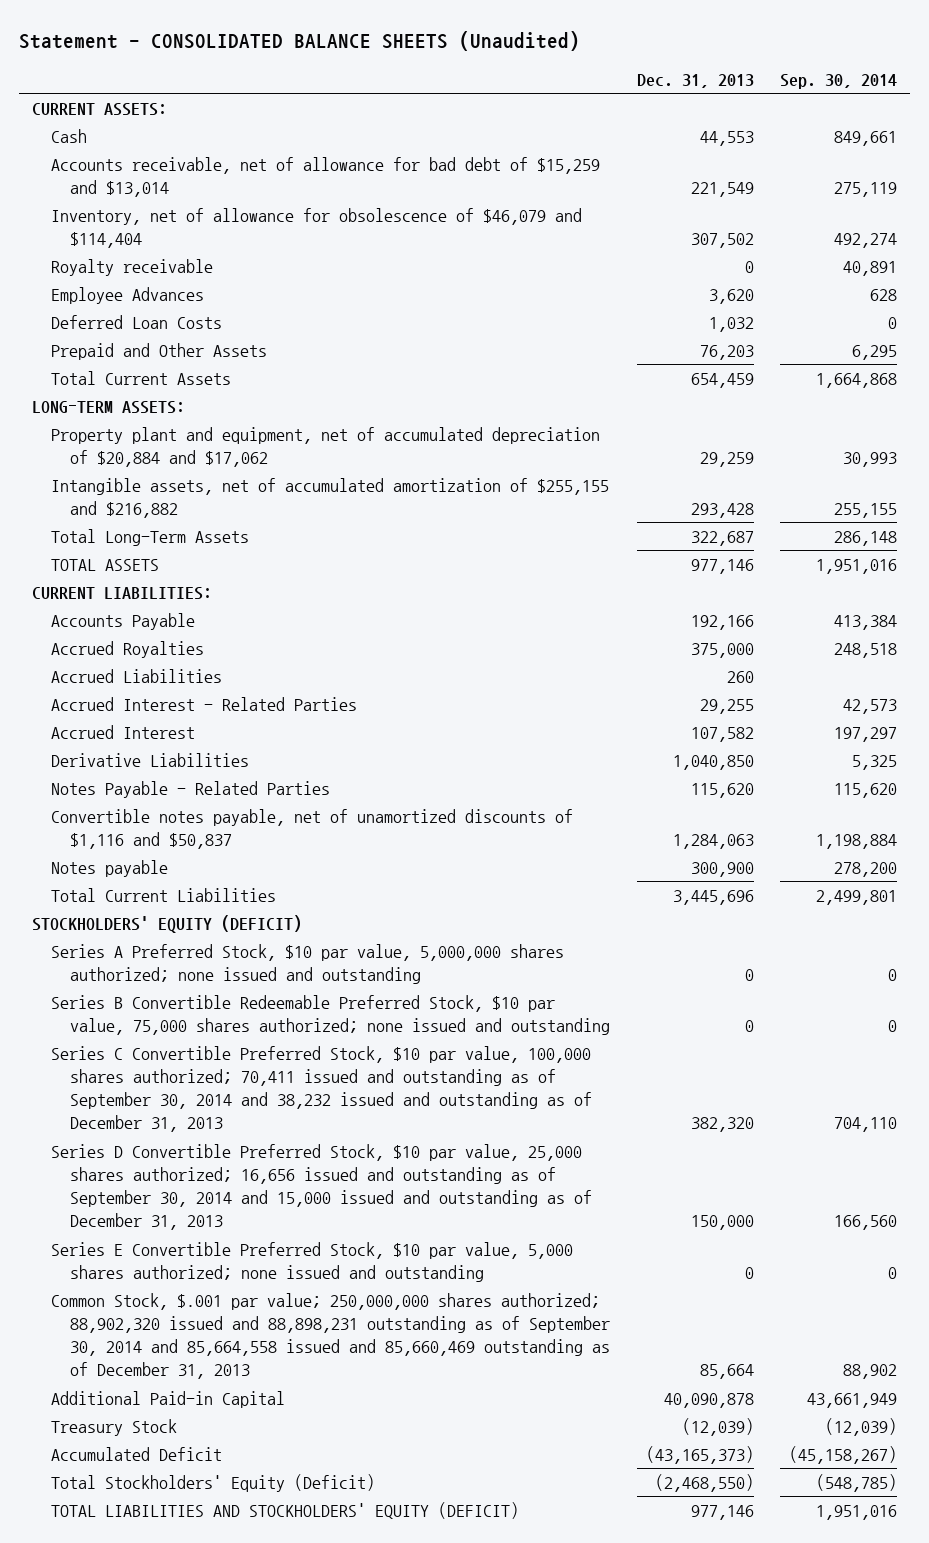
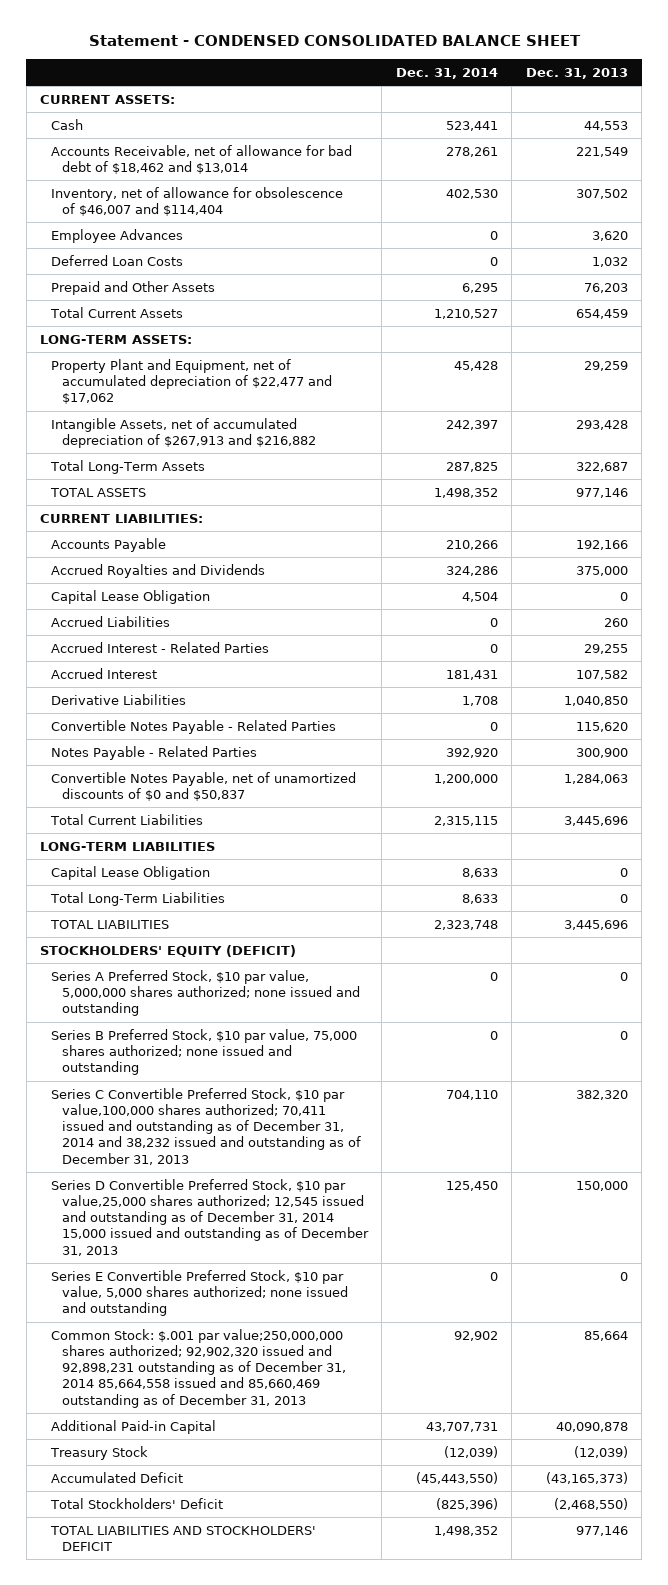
[18,30,580,51] Statement - CONSOLIDATED BALANCE SHEETS (Unaudited) -> [89,35,582,47] Statement - CONDENSED CONSOLIDATED BALANCE SHEET
[779,73,897,89] Sep. 30, 2014 -> none
none -> [395,67,498,79] Dec. 31, 2014
[51,258,214,276] Royalty receivable -> none
[51,156,601,198] Accounts receivable, net of allowance for bad debt of $15,259 and $13,014 -> [51,144,353,174] Accounts Receivable, net of allowance for bad debt of $18,462 and $13,014
[51,207,583,249] Inventory, net of allowance for obsolescence of $46,079 and $114,404 -> [51,186,344,216] Inventory, net of allowance for obsolescence of $46,007 and $114,404
[51,426,601,468] Property plant and equipment, net of accumulated depreciation of $20,884 and $17,062 -> [51,358,332,405] Property Plant and Equipment, net of accumulated depreciation of $22,477 and $17,062
[51,477,610,519] Intangible assets, net of accumulated amortization of $255,155 and $216,882 -> [51,417,316,448] Intangible Assets, net of accumulated depreciation of $267,913 and $216,882
[51,640,205,658] Accrued Royalties -> [51,563,266,578] Accrued Royalties and Dividends
none -> [51,589,211,604] Capital Lease Obligation
[51,859,169,877] Notes payable -> none
none -> [51,719,337,734] Convertible Notes Payable - Related Parties
[690,782,754,798] 115,620 -> [575,747,628,758] 300,900
[51,808,574,850] Convertible notes payable, net of unamortized discounts of $1,116 and $50,837 -> [51,771,357,801] Convertible Notes Payable, net of unamortized discounts of $0 and $50,837
none -> [40,841,216,851] LONG-TERM LIABILITIES
none -> [51,865,211,880] Capital Lease Obligation
none -> [50,891,226,906] Total Long-Term Liabilities
none -> [50,919,170,929] TOTAL LIABILITIES
[51,994,611,1036] Series B Convertible Redeemable Preferred Stock, $10 par value, 75,000 shares authorized; none issued and outstanding -> [51,1028,358,1076] Series B Preferred Stock, $10 par value, 75,000 shares authorized; none issued and outstanding
[51,1045,593,1133] Series C Convertible Preferred Stock, $10 par value, 100,000 shares authorized; 70,411 issued and outstanding as of September 30, 2014 and 38,232 issued and outstanding as of December 31, 2013 -> [51,1087,361,1165] Series C Convertible Preferred Stock, $10 par value,100,000 shares authorized; 70,411 issued and outstanding as of December 31, 2014 and 38,232 issued and outstanding as of December 31, 2013
[51,1143,593,1231] Series D Convertible Preferred Stock, $10 par value, 25,000 shares authorized; 16,656 issued and outstanding as of September 30, 2014 and 15,000 issued and outstanding as of December 31, 2013 -> [51,1178,369,1256] Series D Convertible Preferred Stock, $10 par value,25,000 shares authorized; 12,545 issued and outstanding as of December 31, 2014 15,000 issued and outstanding as of December 31, 2013
[51,1292,611,1380] Common Stock, $.001 par value; 250,000,000 shares authorized; 88,902,320 issued and 88,898,231 outstanding as of September 30, 2014 and 85,664,558 issued and 85,660,469 outstanding as of December 31, 2013 -> [51,1328,346,1408] Common Stock: $.001 par value;250,000,000 shares authorized; 92,902,320 issued and 92,898,231 outstanding as of December 31, 2014 85,664,558 issued and 85,660,469 outstanding as of December 31, 2013
[51,1473,376,1492] Total Stockholders' Equity (Deficit) -> [50,1497,224,1509] Total Stockholders' Deficit
[51,1501,520,1519] TOTAL LIABILITIES AND STOCKHOLDERS' EQUITY (DEFICIT) -> [50,1525,317,1551] TOTAL LIABILITIES AND STOCKHOLDERS' DEFICIT

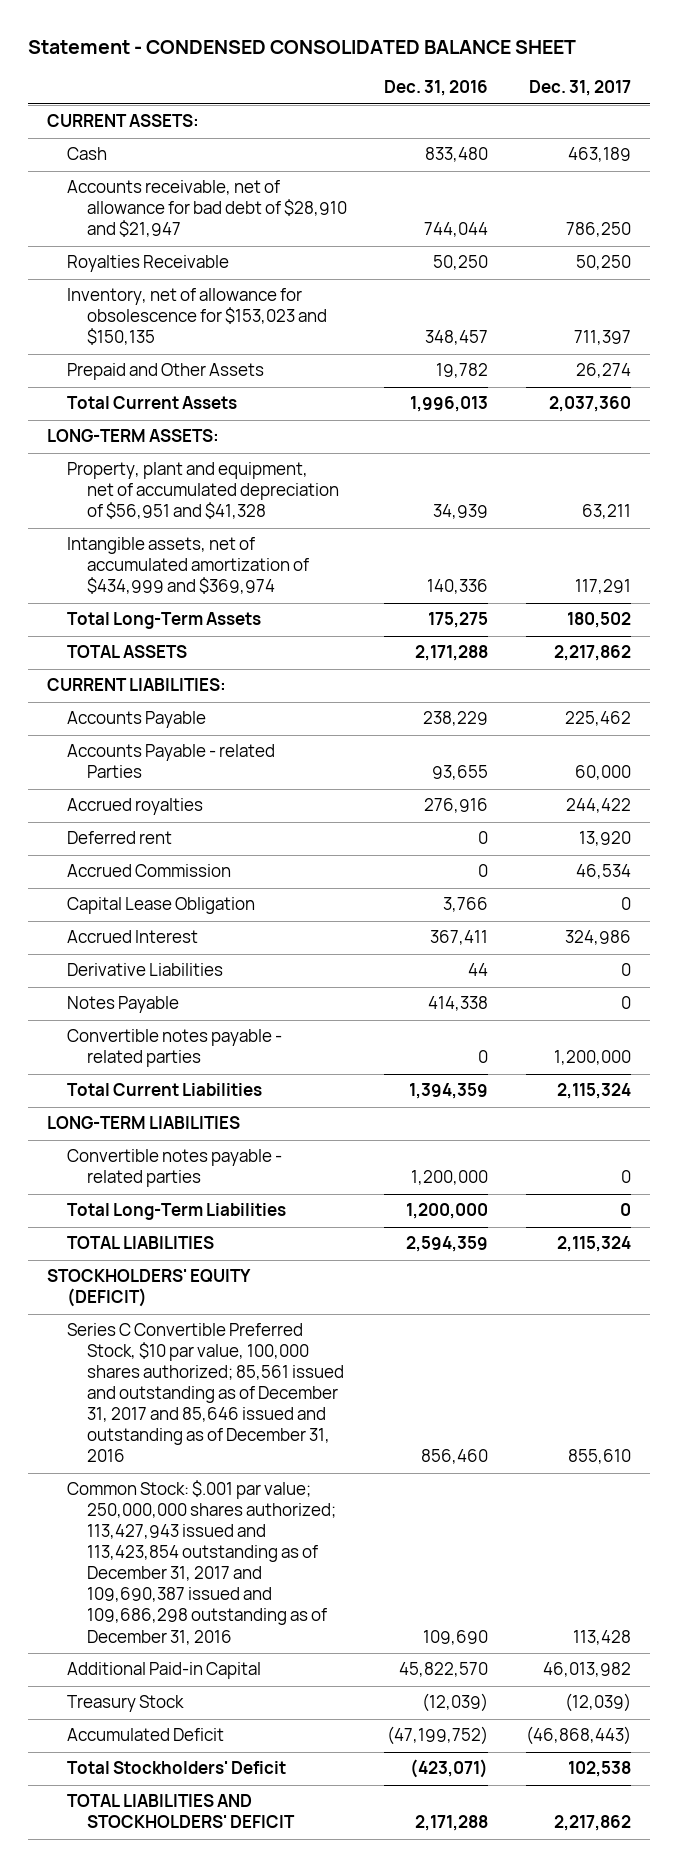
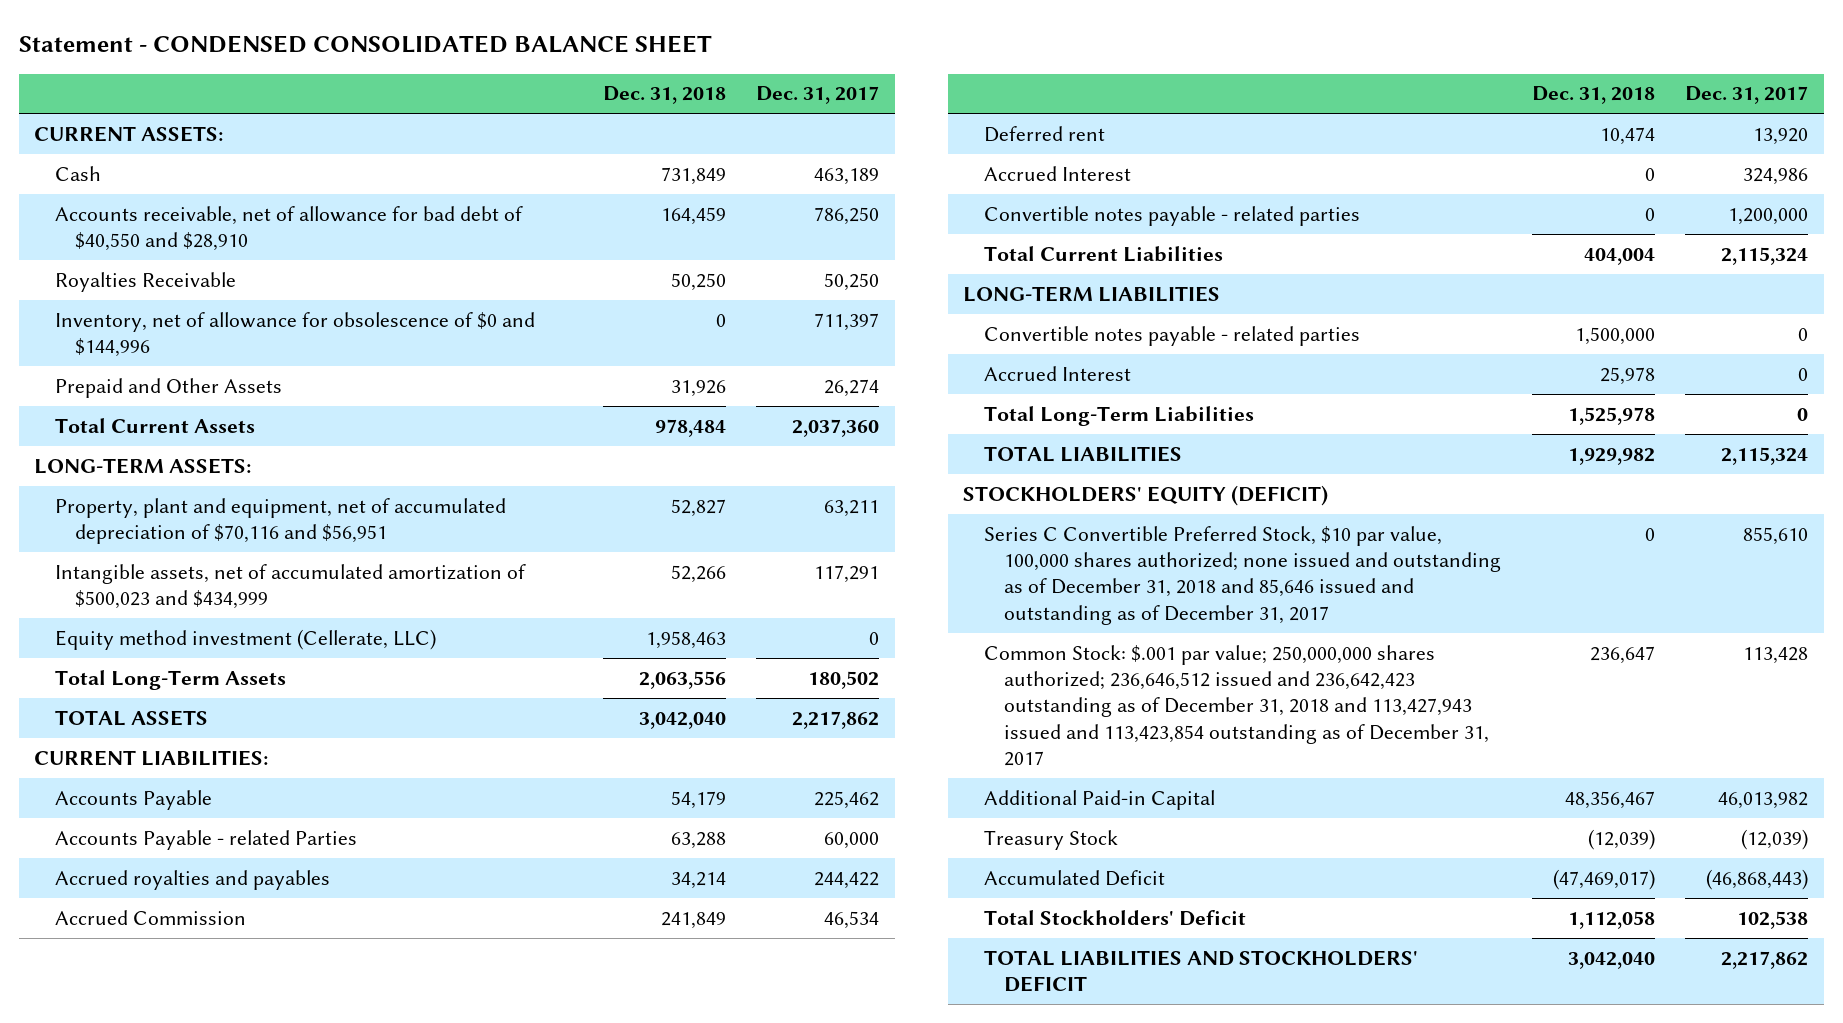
[384,80,489,97] Dec. 31, 2016 -> none
none -> [602,86,726,105] Dec. 31, 2018
[66,180,347,238] Accounts receivable, net of allowance for bad debt of $28,910 and $21,947 -> [54,205,523,252] Accounts receivable, net of allowance for bad debt of $40,550 and $28,910
[66,288,327,346] Inventory, net of allowance for obsolescence for $153,023 and $150,135 -> [54,311,535,358] Inventory, net of allowance for obsolescence of $0 and $144,996
[66,462,339,520] Property, plant and equipment, net of accumulated depreciation of $56,951 and $41,328 -> [54,497,506,545] Property, plant and equipment, net of accumulated depreciation of $70,116 and $56,951
[66,537,309,595] Intangible assets, net of accumulated amortization of $434,999 and $369,974 -> [54,563,526,610] Intangible assets, net of accumulated amortization of $500,023 and $434,999
none -> [54,628,436,650] Equity method investment (Cellerate, LLC)
[66,798,203,816] Accrued royalties -> [54,869,330,890] Accrued royalties and payables
[66,897,255,915] Capital Lease Obligation -> none
[66,831,172,845] Deferred rent -> [983,125,1105,142] Deferred rent
[66,963,223,977] Derivative Liabilities -> none
[66,996,179,1014] Notes Payable -> none
none -> [983,365,1131,381] Accrued Interest
[66,1323,344,1463] Series C Convertible Preferred Stock, $10 par value, 100,000 shares authorized; 85,561 issued and outstanding as of December 31, 2017 and 85,646 issued and outstanding as of December 31, 2016 -> [983,525,1501,625] Series C Convertible Preferred Stock, $10 par value, 100,000 shares authorized; none issued and outstanding as of December 31, 2018 and 85,646 issued and outstanding as of December 31, 2017
[66,1480,336,1645] Common Stock: $.001 par value; 250,000,000 shares authorized; 113,427,943 issued and 113,423,854 outstanding as of December 31, 2017 and 109,690,387 issued and 109,686,298 outstanding as of December 31, 2016 -> [983,644,1489,766] Common Stock: $.001 par value; 250,000,000 shares authorized; 236,646,512 issued and 236,642,423 outstanding as of December 31, 2018 and 113,427,943 issued and 113,423,854 outstanding as of December 31, 2017

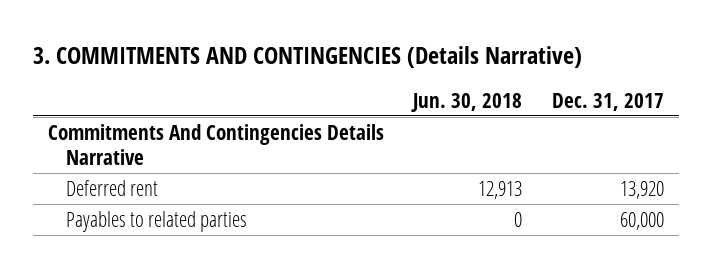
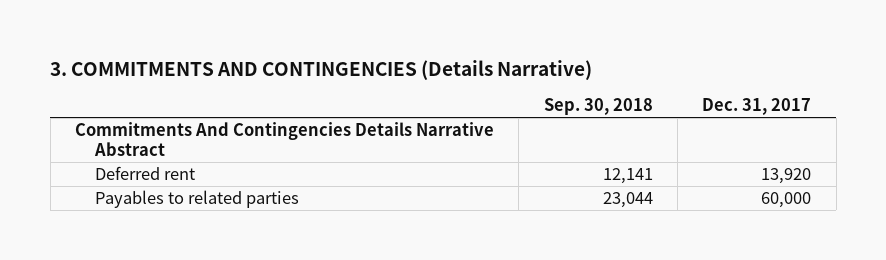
[411,92,523,112] Jun. 30, 2018 -> none
none -> [543,97,653,115] Sep. 30, 2018
[47,123,384,165] Commitments And Contingencies Details Narrative -> [74,122,494,156] Commitments And Contingencies Details Narrative Abstract

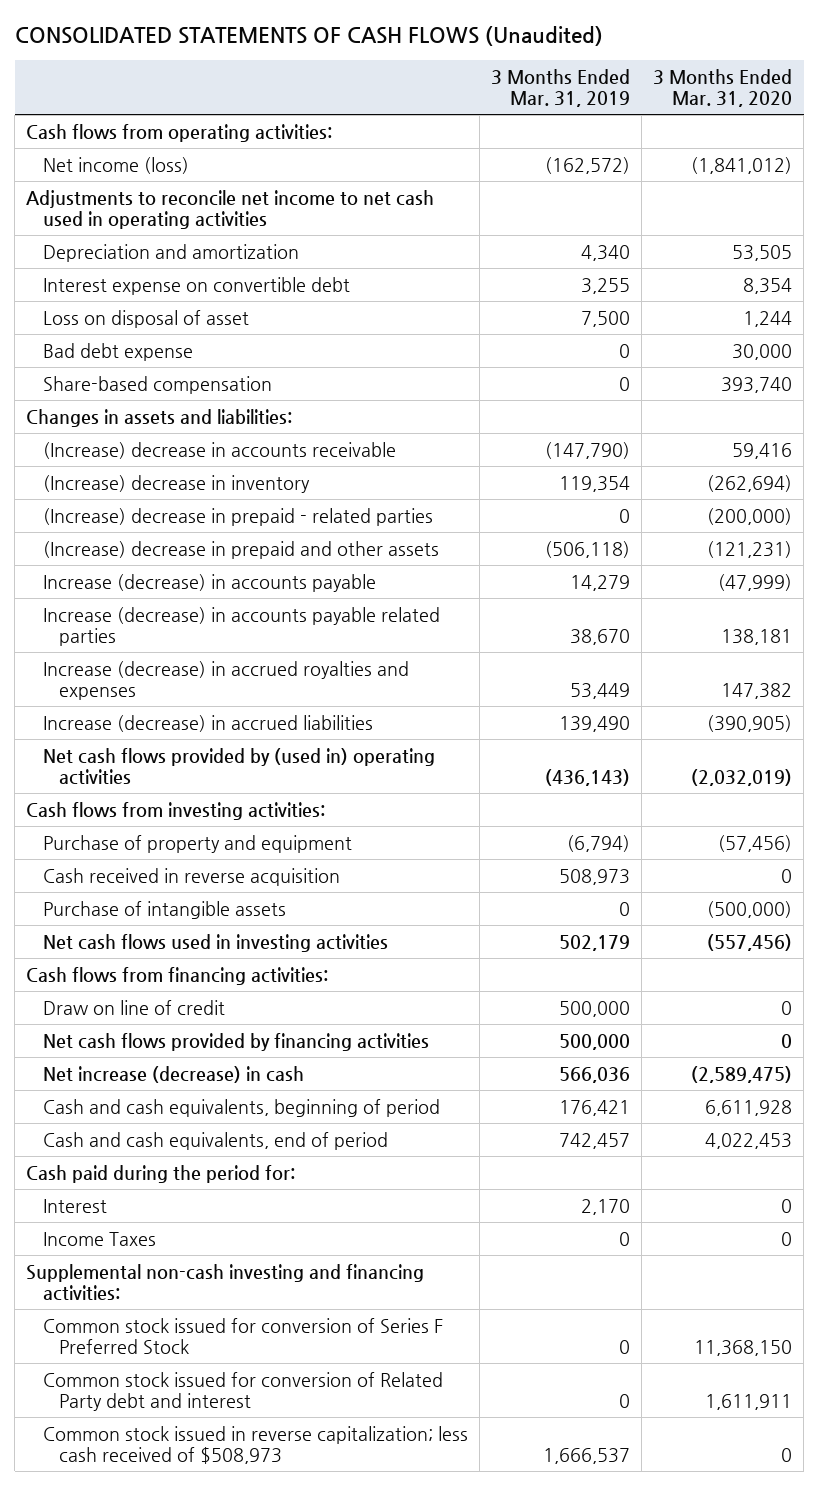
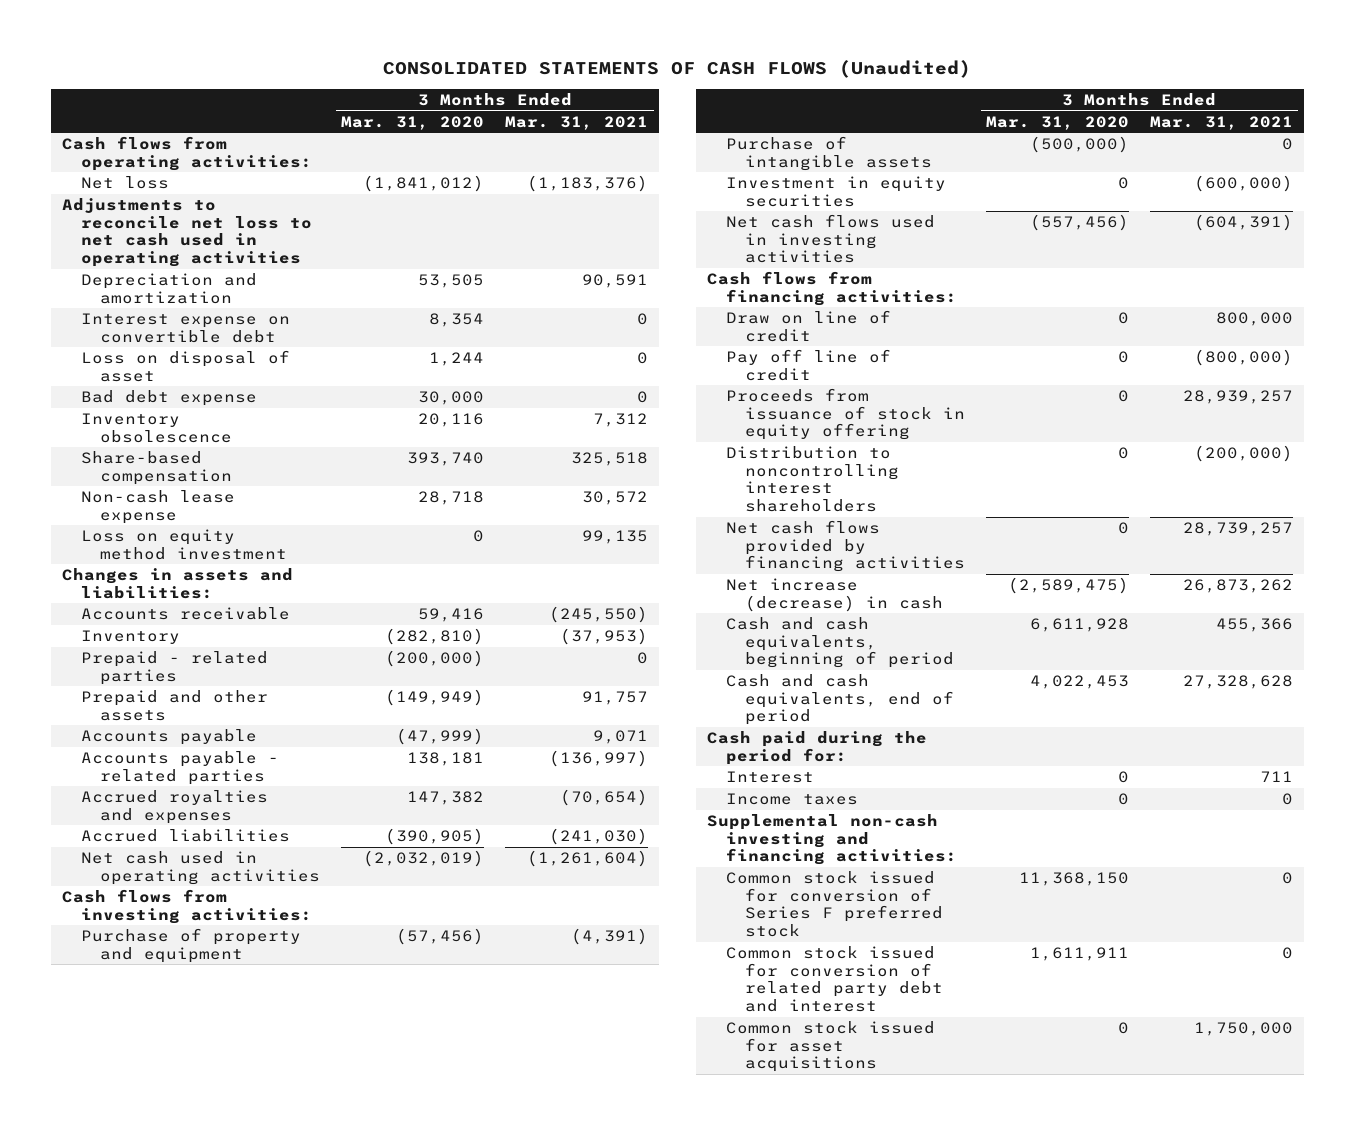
[490,68,630,107] 3 Months Ended Mar. 31, 2019 -> none
none -> [505,115,649,130] Mar. 31, 2021
[42,156,189,174] Net income (loss) -> [80,175,169,189] Net loss
[26,189,435,229] Adjustments to reconcile net income to net cash used in operating activities -> [61,197,312,267] Adjustments to reconcile net loss to net cash used in operating activities
none -> [80,412,232,443] Inventory obsolescence
none -> [80,489,235,524] Non-cash lease expense
none -> [80,528,287,560] Loss on equity method investment
[42,441,396,459] (Increase) decrease in accounts receivable -> [80,606,290,620] Accounts receivable
[42,474,310,493] (Increase) decrease in inventory -> [80,629,180,644] Inventory
[706,474,792,492] (262,694) -> [385,627,485,645] (282,810)
[42,507,433,526] (Increase) decrease in prepaid - related parties -> [80,650,268,685] Prepaid - related parties
[42,540,439,559] (Increase) decrease in prepaid and other assets -> [80,689,268,721] Prepaid and other assets
[706,540,792,558] (121,231) -> [385,688,485,706] (149,949)
[42,573,376,592] Increase (decrease) in accounts payable -> [80,728,257,745] Accounts payable
[42,606,440,646] Increase (decrease) in accounts payable related parties -> [80,750,279,785] Accounts payable - related parties
[42,660,409,700] Increase (decrease) in accrued royalties and expenses -> [80,789,268,824] Accrued royalties and expenses
[42,714,373,732] Increase (decrease) in accrued liabilities -> [80,828,290,842] Accrued liabilities
[42,747,435,785] Net cash flows provided by (used in) operating activities -> [80,850,320,885] Net cash used in operating activities
[42,867,340,886] Cash received in reverse acquisition -> none
none -> [725,175,946,207] Investment in equity securities
none -> [725,348,891,381] Pay off line of credit
none -> [725,387,965,441] Proceeds from issuance of stock in equity offering
none -> [725,445,899,512] Distribution to noncontrolling interest shareholders
[42,1231,156,1246] Income Taxes -> [725,792,858,805] Income taxes
[42,1425,468,1464] Common stock issued in reverse capitalization; less cash received of $508,973 -> none
[42,1317,443,1354] Common stock issued for conversion of Series F Preferred Stock -> [725,870,943,937] Common stock issued for conversion of Series F preferred stock
[42,1371,443,1411] Common stock issued for conversion of Related Party debt and interest -> [725,945,943,1012] Common stock issued for conversion of related party debt and interest
none -> [725,1020,935,1073] Common stock issued for asset acquisitions

